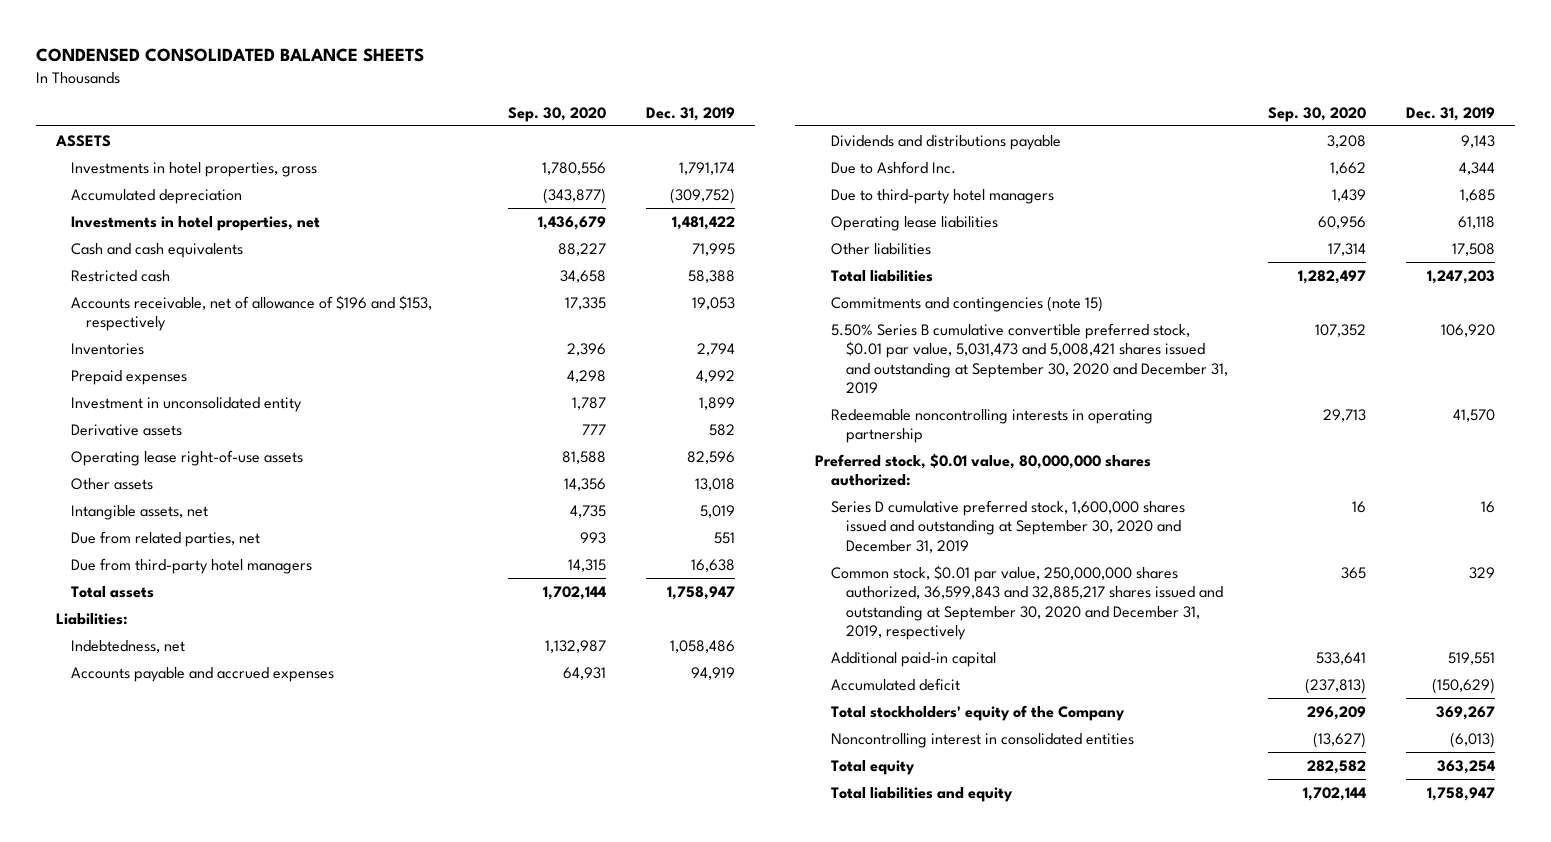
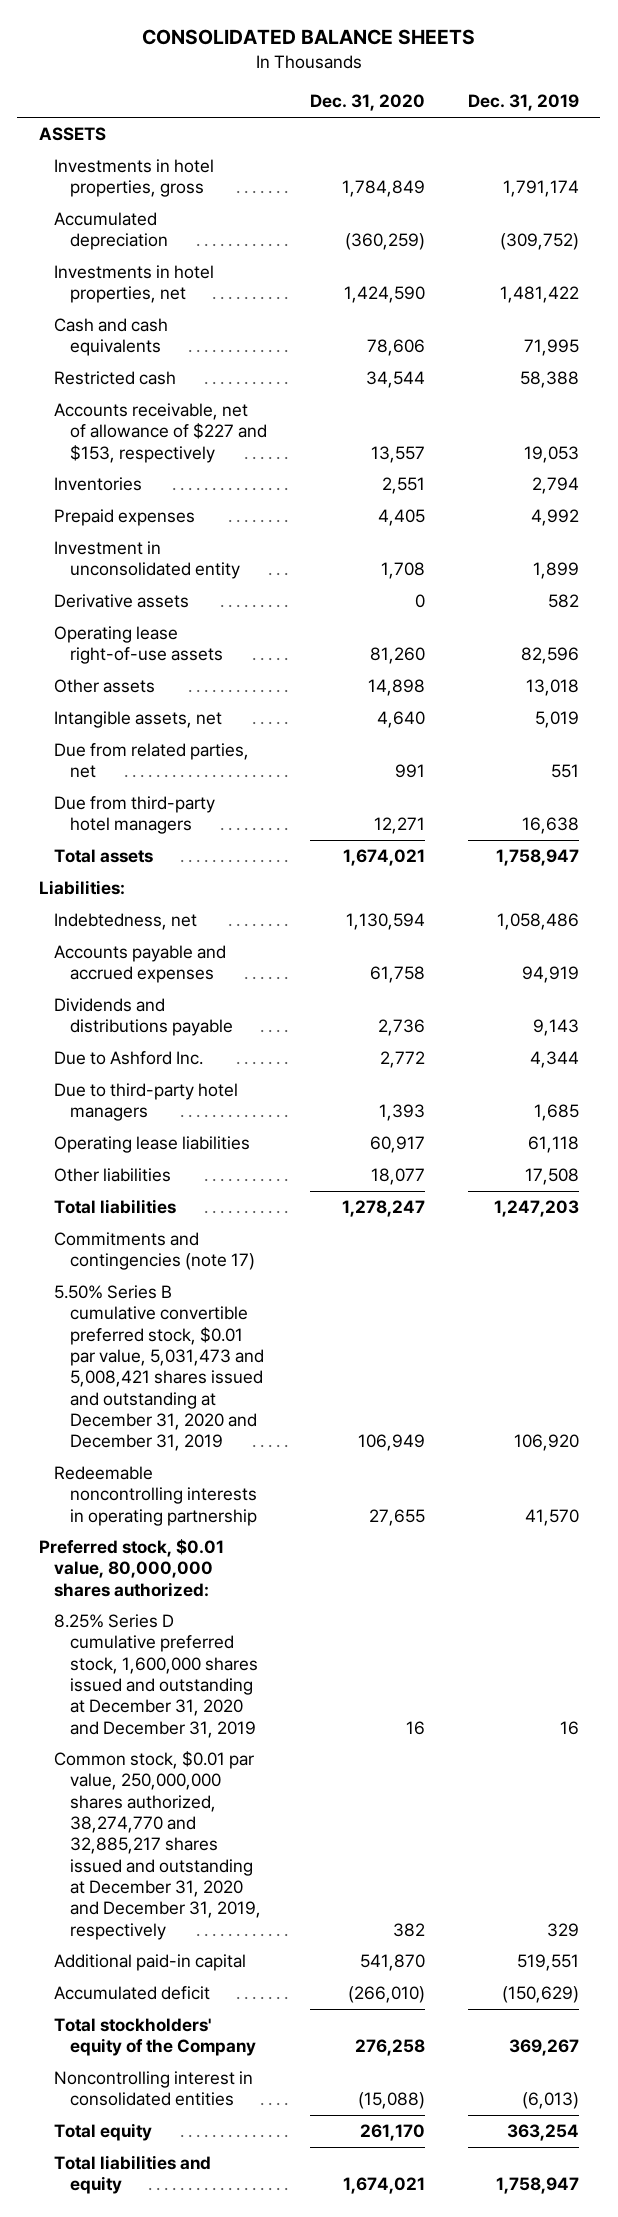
[35,47,424,62] CONDENSED CONSOLIDATED BALANCE SHEETS -> [141,29,475,46] CONSOLIDATED BALANCE SHEETS
[508,106,607,122] Sep. 30, 2020 -> none
none -> [309,94,425,112] Dec. 31, 2020
[71,294,433,332] Accounts receivable, net of allowance of $196 and $153, respectively -> [54,403,267,463] Accounts receivable, net of allowance of $227 and $153, respectively
[830,295,1103,312] Commitments and contingencies (note 15) -> [54,1232,255,1271] Commitments and contingencies (note 17)
[830,322,1228,394] 5.50% Series B cumulative convertible preferred stock, $0.01 par value, 5,031,473 and 5,008,421 shares issued and outstanding at September 30, 2020 and December 31, 2019 -> [54,1285,264,1452] 5.50% Series B cumulative convertible preferred stock, $0.01 par value, 5,031,473 and 5,008,421 shares issued and outstanding at December 31, 2020 and December 31, 2019
[830,499,1185,553] Series D cumulative preferred stock, 1,600,000 shares issued and outstanding at September 30, 2020 and December 31, 2019 -> [54,1614,258,1738] 8.25% Series D cumulative preferred stock, 1,600,000 shares issued and outstanding at December 31, 2020 and December 31, 2019
[830,564,1223,640] Common stock, $0.01 par value, 250,000,000 shares authorized, 36,599,843 and 32,885,217 shares issued and outstanding at September 30, 2020 and December 31, 2019, respectively -> [54,1751,261,1940] Common stock, $0.01 par value, 250,000,000 shares authorized, 38,274,770 and 32,885,217 shares issued and outstanding at December 31, 2020 and December 31, 2019, respectively

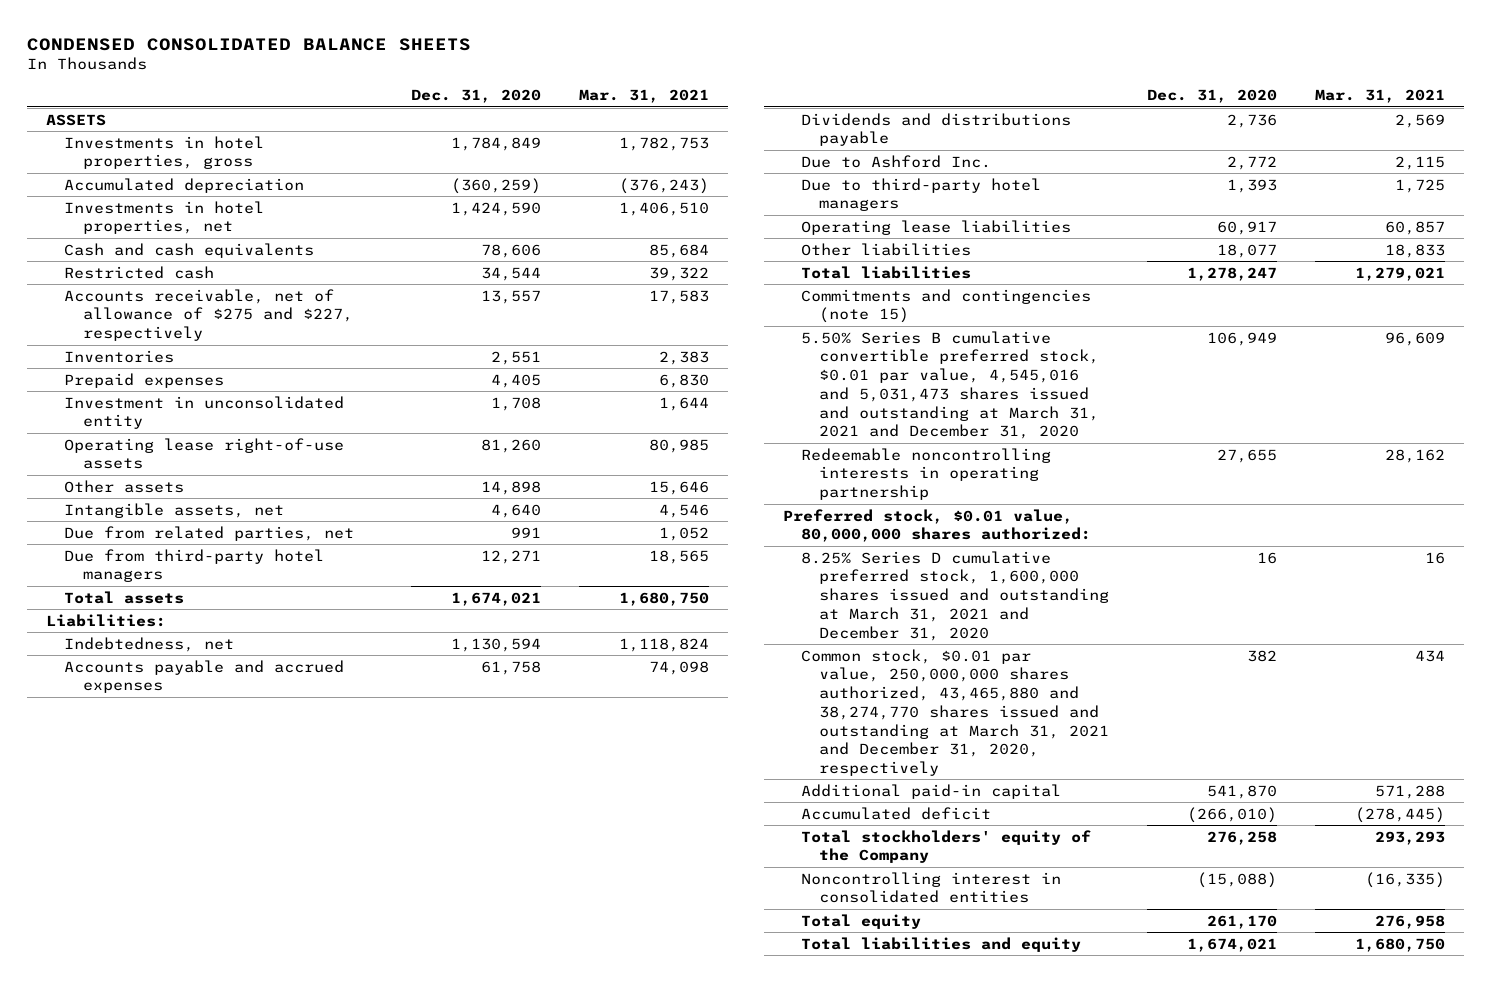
[141,29,475,46] CONSOLIDATED BALANCE SHEETS -> [27,37,472,51] CONDENSED CONSOLIDATED BALANCE SHEETS
[467,94,579,112] Dec. 31, 2019 -> none
none -> [578,89,709,104] Mar. 31, 2021
[54,403,267,463] Accounts receivable, net of allowance of $227 and $153, respectively -> [64,288,353,342] Accounts receivable, net of allowance of $275 and $227, respectively
[54,594,190,609] Derivative assets -> none
[54,1232,255,1271] Commitments and contingencies (note 17) -> [801,288,1092,324] Commitments and contingencies (note 15)
[54,1285,264,1452] 5.50% Series B cumulative convertible preferred stock, $0.01 par value, 5,031,473 and 5,008,421 shares issued and outstanding at December 31, 2020 and December 31, 2019 -> [801,330,1100,440] 5.50% Series B cumulative convertible preferred stock, $0.01 par value, 4,545,016 and 5,031,473 shares issued and outstanding at March 31, 2021 and December 31, 2020
[54,1614,258,1738] 8.25% Series D cumulative preferred stock, 1,600,000 shares issued and outstanding at December 31, 2020 and December 31, 2019 -> [801,550,1110,641] 8.25% Series D cumulative preferred stock, 1,600,000 shares issued and outstanding at March 31, 2021 and December 31, 2020
[54,1751,261,1940] Common stock, $0.01 par value, 250,000,000 shares authorized, 38,274,770 and 32,885,217 shares issued and outstanding at December 31, 2020 and December 31, 2019, respectively -> [801,648,1110,776] Common stock, $0.01 par value, 250,000,000 shares authorized, 43,465,880 and 38,274,770 shares issued and outstanding at March 31, 2021 and December 31, 2020, respectively

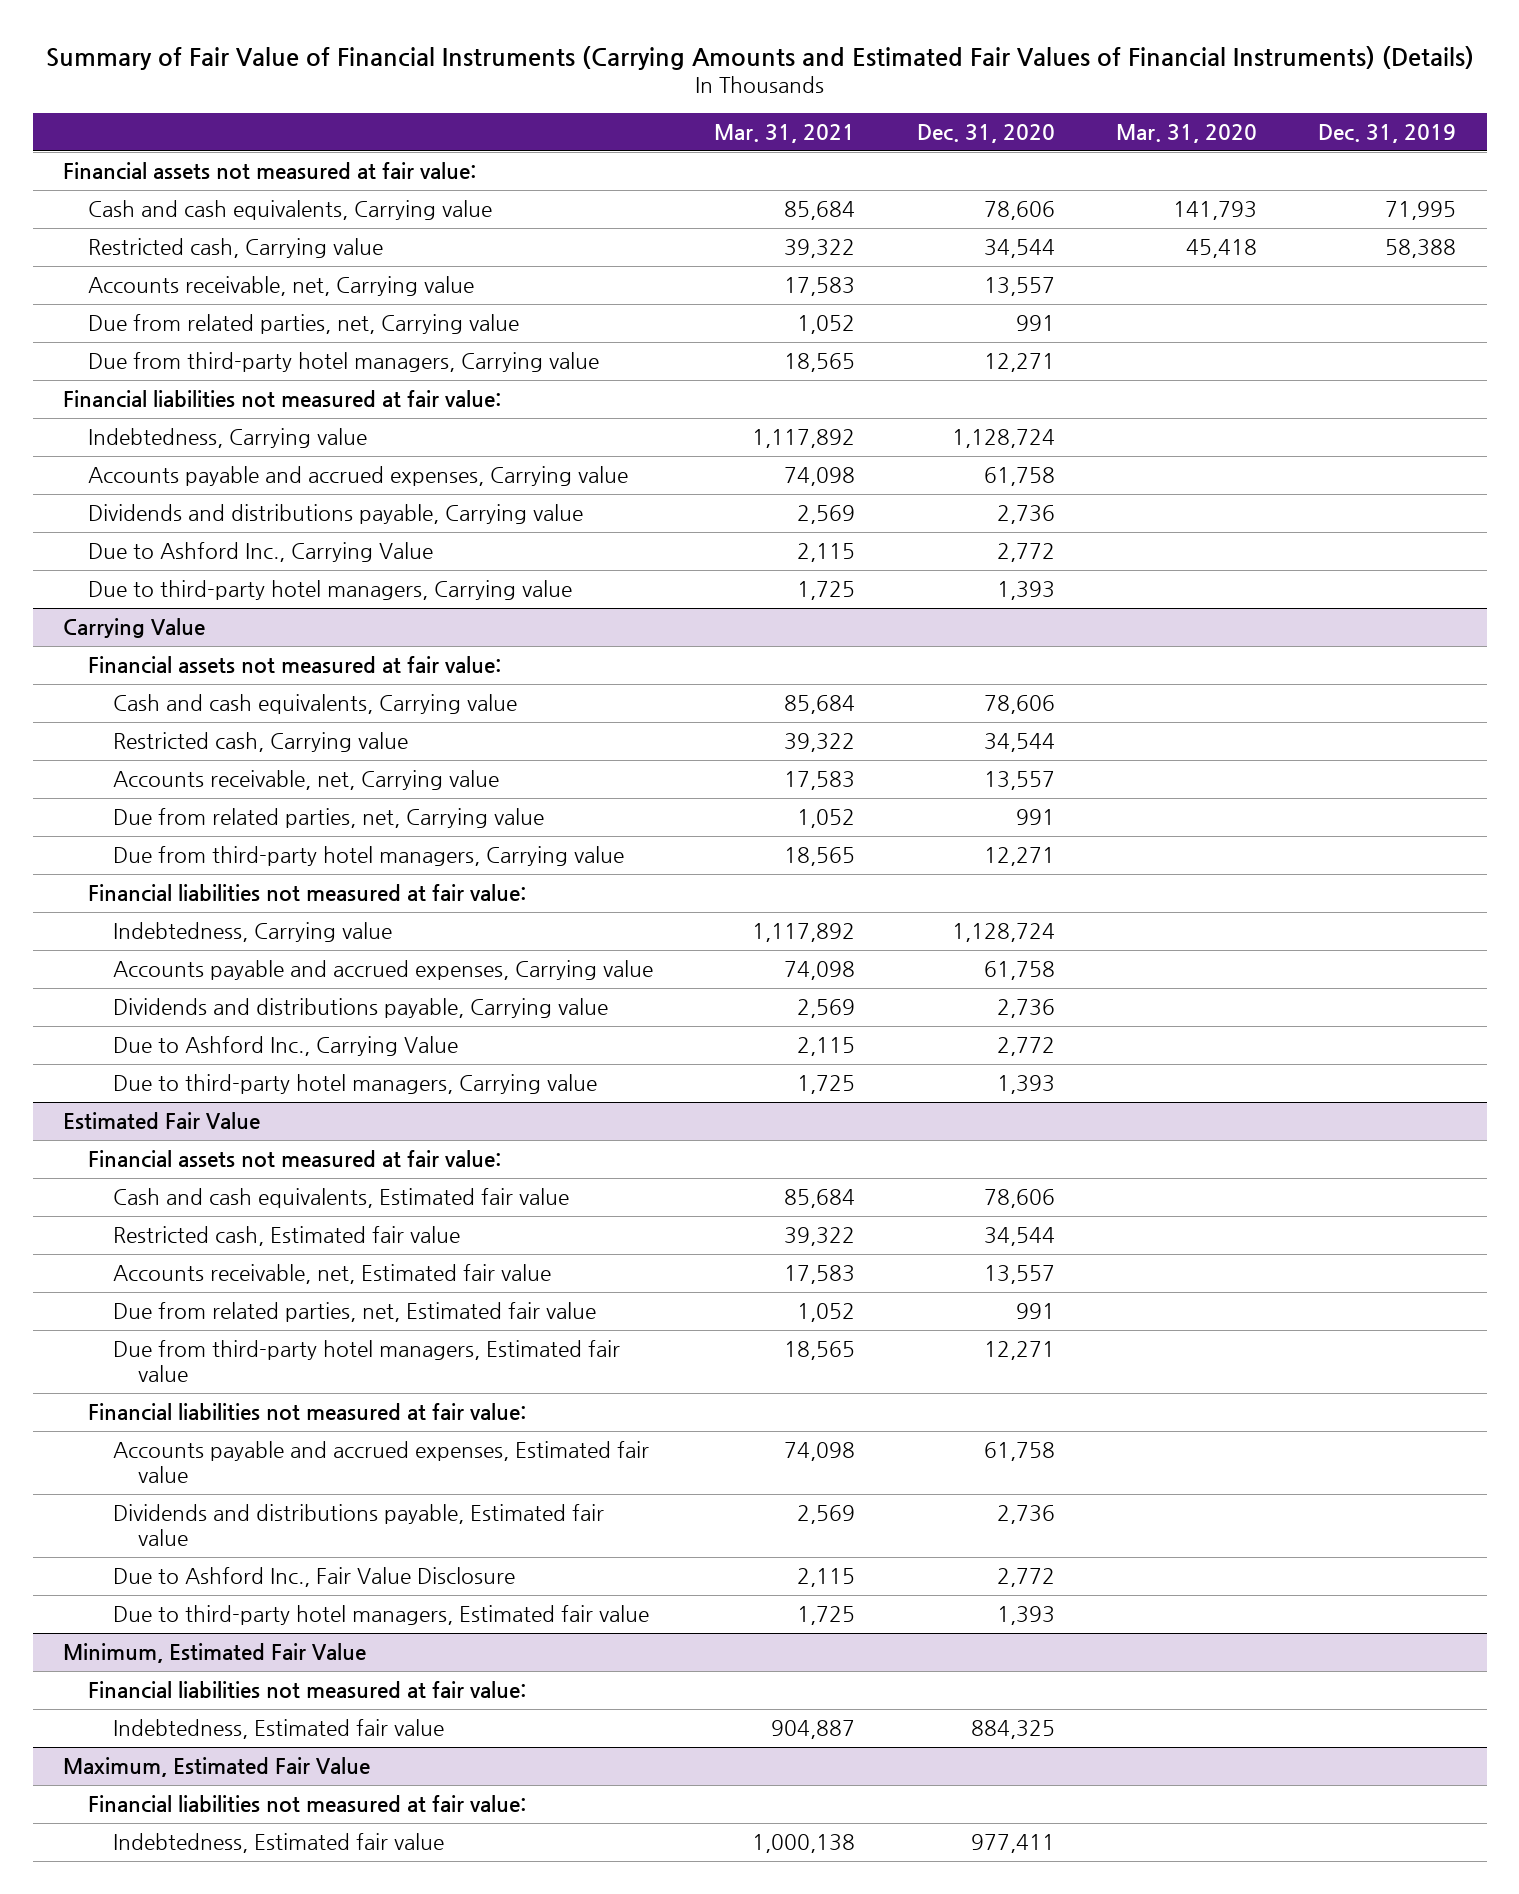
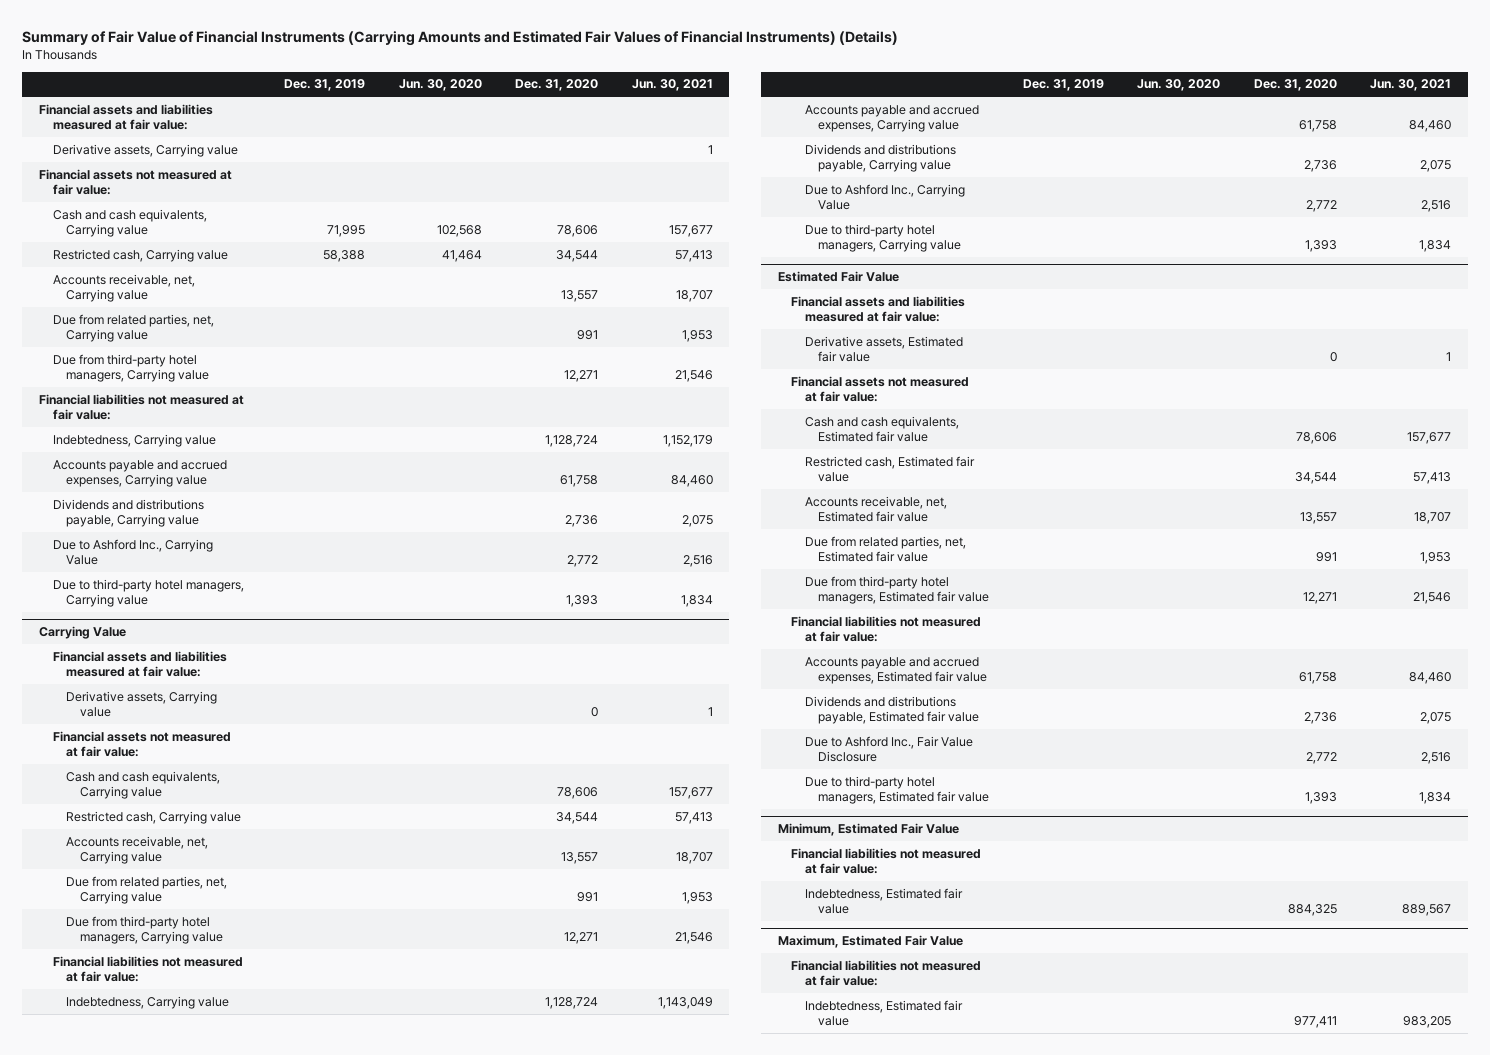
[714,124,856,144] Mar. 31, 2021 -> none
[1115,124,1257,144] Mar. 31, 2020 -> none
none -> [398,79,482,92] Jun. 30, 2020
none -> [631,79,713,92] Jun. 30, 2021
none -> [39,103,214,130] Financial assets and liabilities measured at fair value:
none -> [52,143,238,157] Derivative assets, Carrying value
none -> [52,650,227,677] Financial assets and liabilities measured at fair value:
none -> [66,690,218,717] Derivative assets, Carrying value
none -> [791,295,966,322] Financial assets and liabilities measured at fair value:
none -> [804,335,963,362] Derivative assets, Estimated fair value

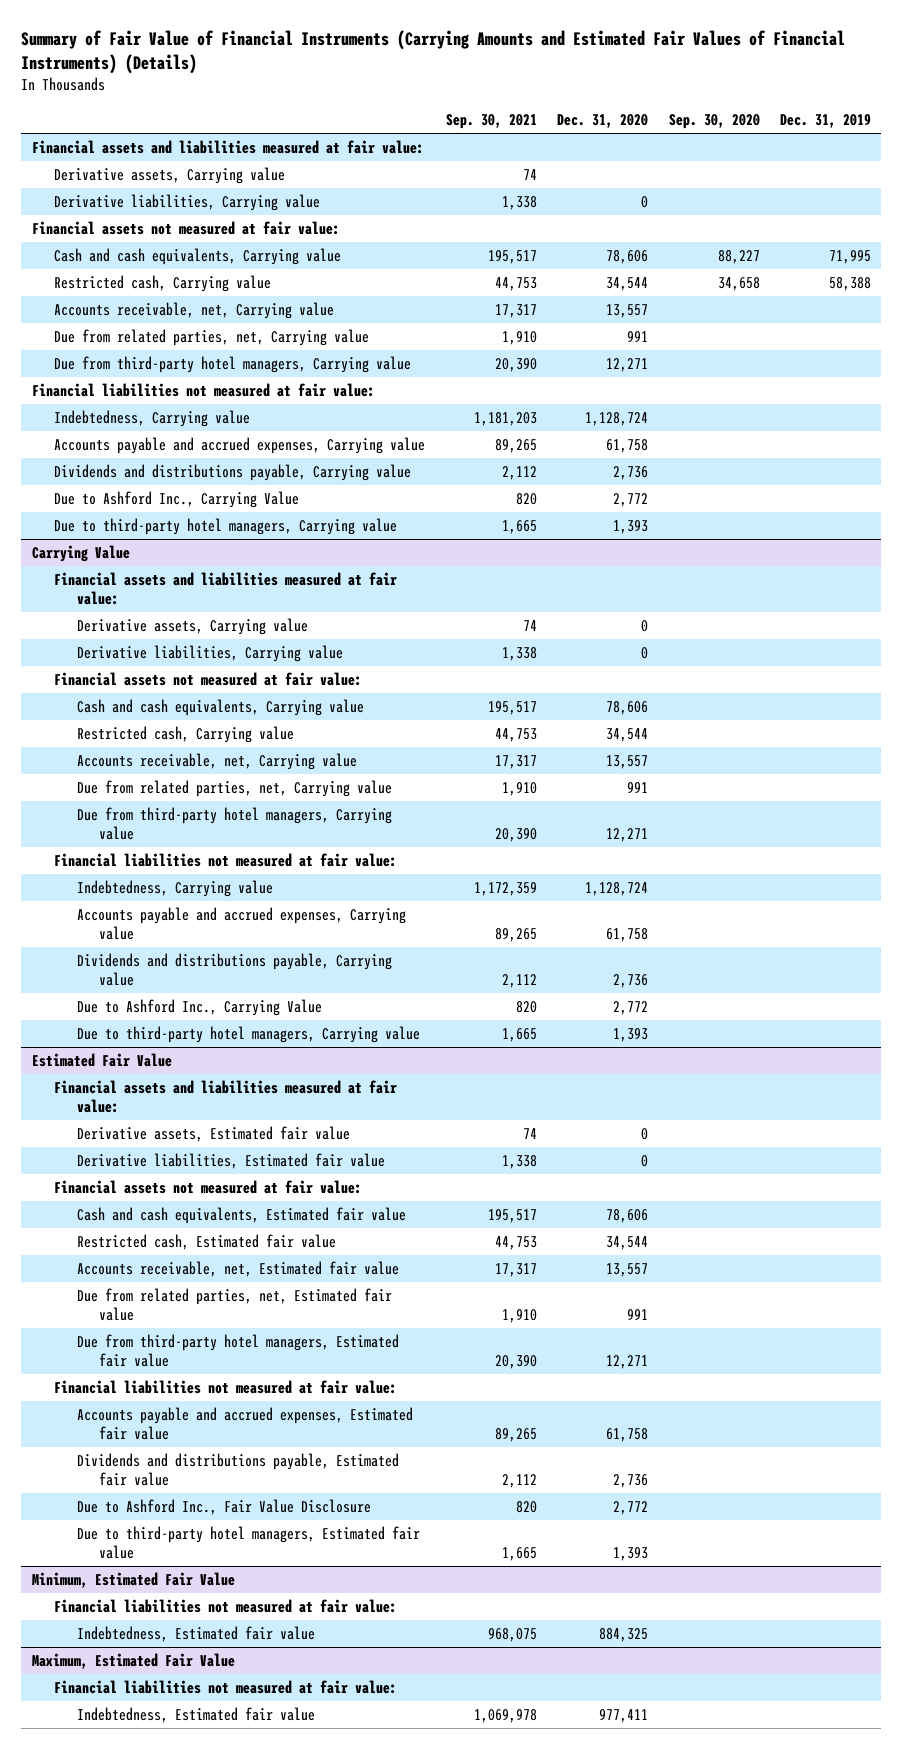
[398,79,482,92] Jun. 30, 2020 -> none
[631,79,713,92] Jun. 30, 2021 -> none
none -> [445,113,537,129] Sep. 30, 2021
none -> [668,113,760,129] Sep. 30, 2020
none -> [54,194,321,212] Derivative liabilities, Carrying value
none -> [76,645,343,663] Derivative liabilities, Carrying value
none -> [76,1153,385,1170] Derivative liabilities, Estimated fair value

